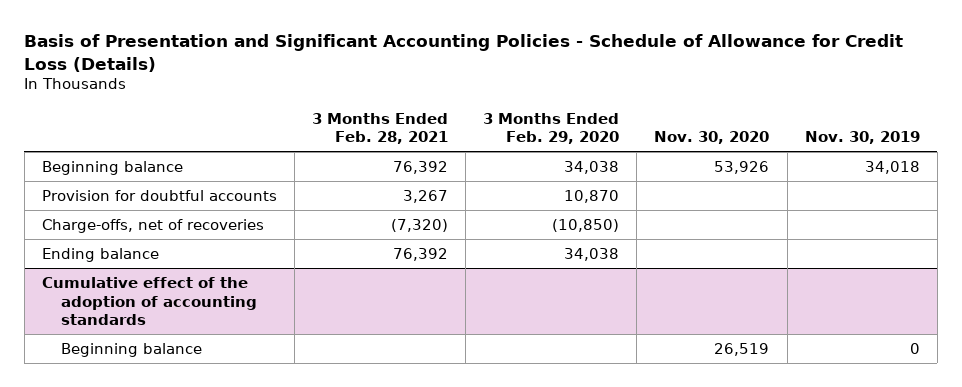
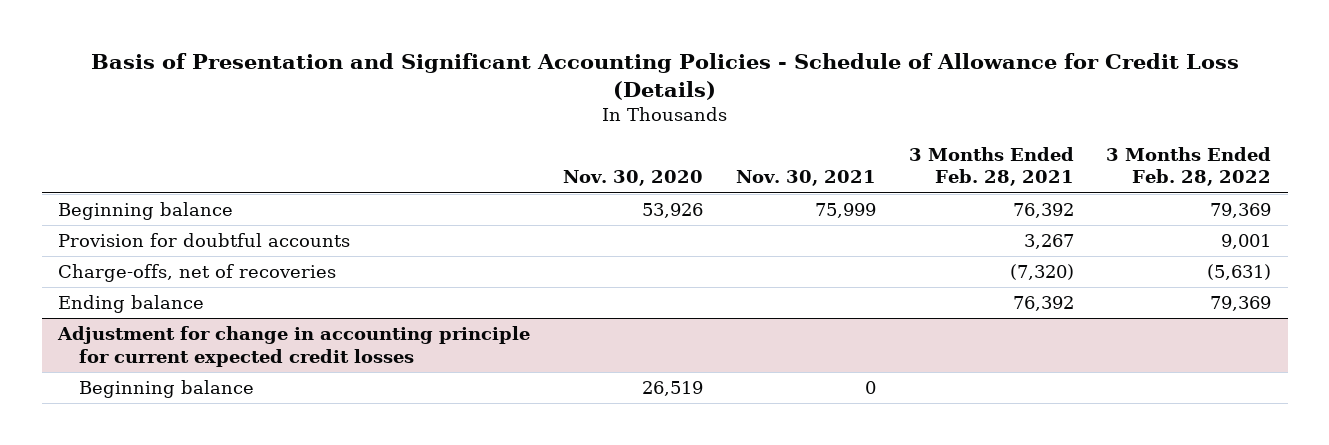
[483,112,620,145] 3 Months Ended Feb. 29, 2020 -> none
[804,131,920,145] Nov. 30, 2019 -> none
none -> [735,170,876,187] Nov. 30, 2021
none -> [1106,146,1272,187] 3 Months Ended Feb. 28, 2022
[41,276,257,326] Cumulative effect of the adoption of accounting standards -> [56,326,530,367] Adjustment for change in accounting principle for current expected credit losses

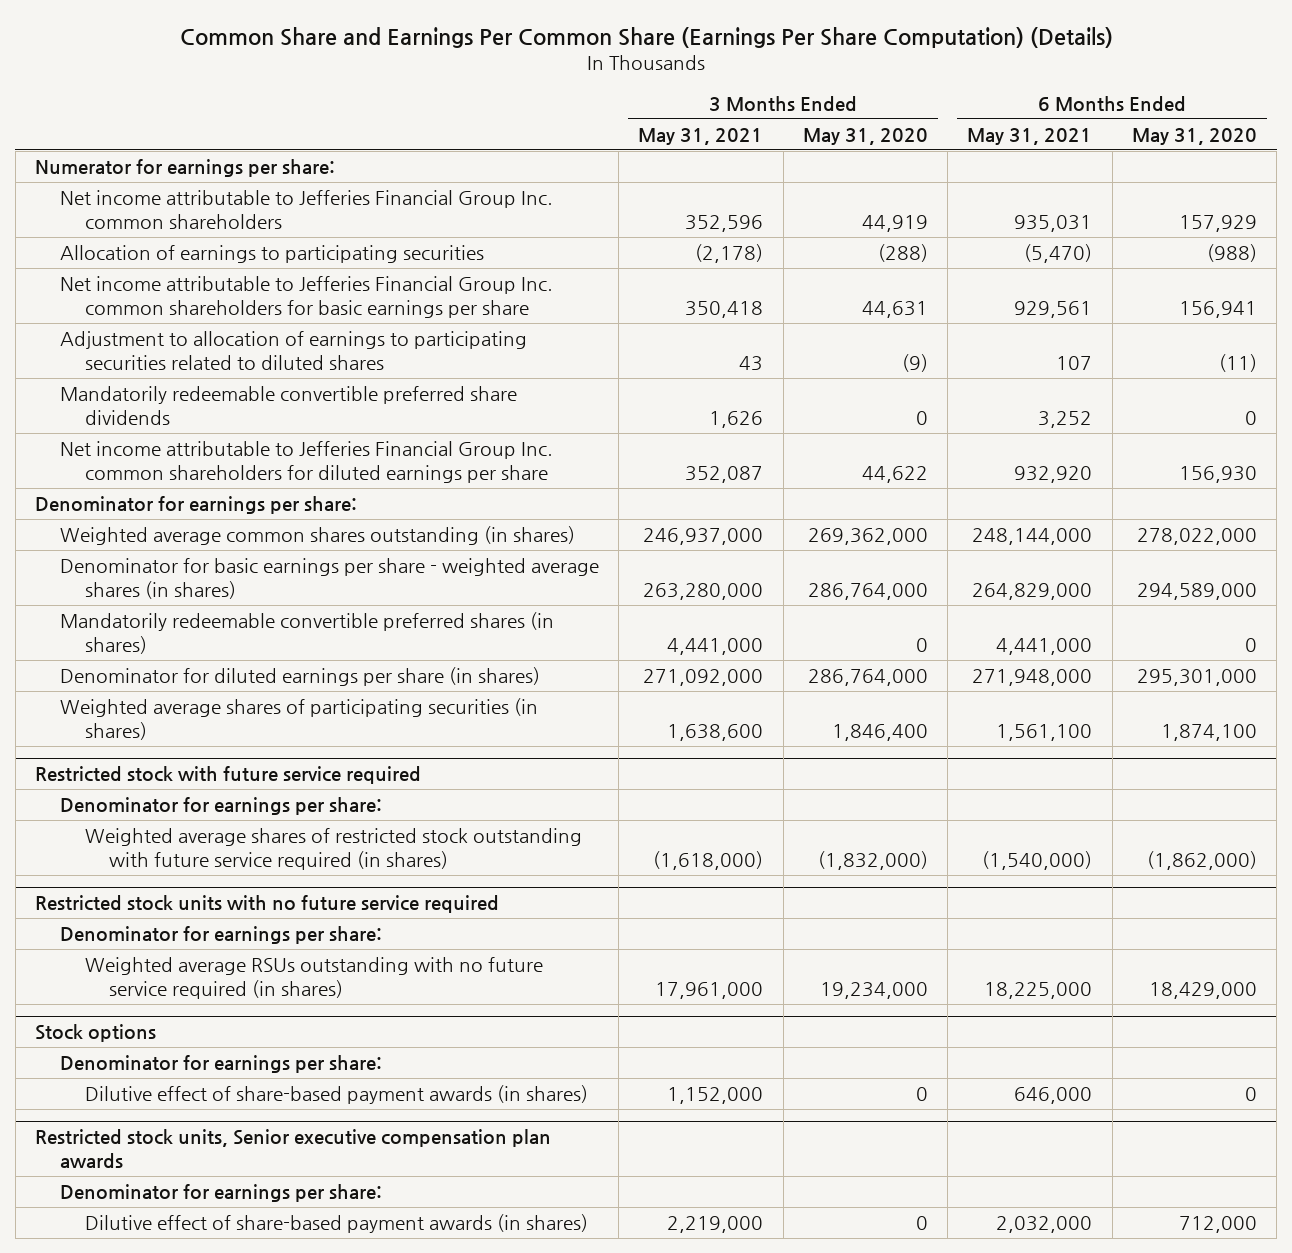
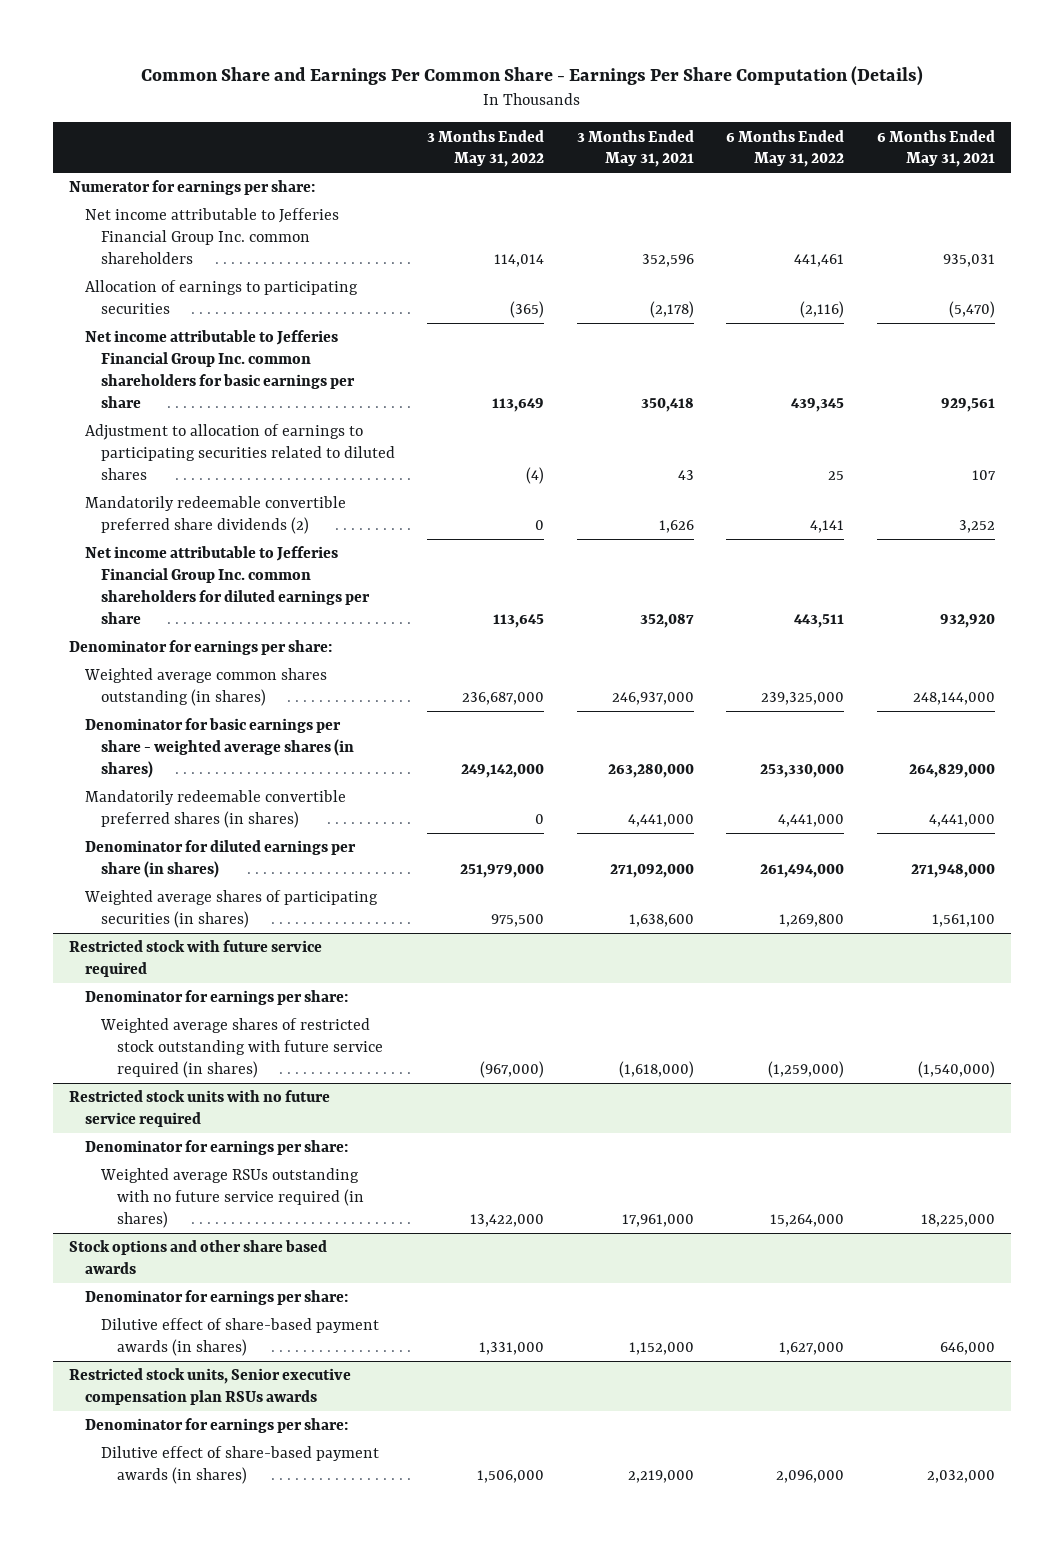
[179,27,1113,49] Common Share and Earnings Per Common Share (Earnings Per Share Computation) (Details) -> [140,65,923,86] Common Share and Earnings Per Common Share - Earnings Per Share Computation (Details)
[802,127,928,145] May 31, 2020 -> none
[1131,127,1257,145] May 31, 2020 -> none
none -> [427,129,545,168] 3 Months Ended May 31, 2022
none -> [726,129,845,168] 6 Months Ended May 31, 2022
[59,385,517,426] Mandatorily redeemable convertible preferred share dividends -> [84,496,346,535] Mandatorily redeemable convertible preferred share dividends (2)
[34,1024,156,1043] Stock options -> none
none -> [69,1240,328,1275] Stock options and other share based awards
[34,1129,551,1169] Restricted stock units, Senior executive compensation plan awards -> [69,1368,352,1406] Restricted stock units, Senior executive compensation plan RSUs awards

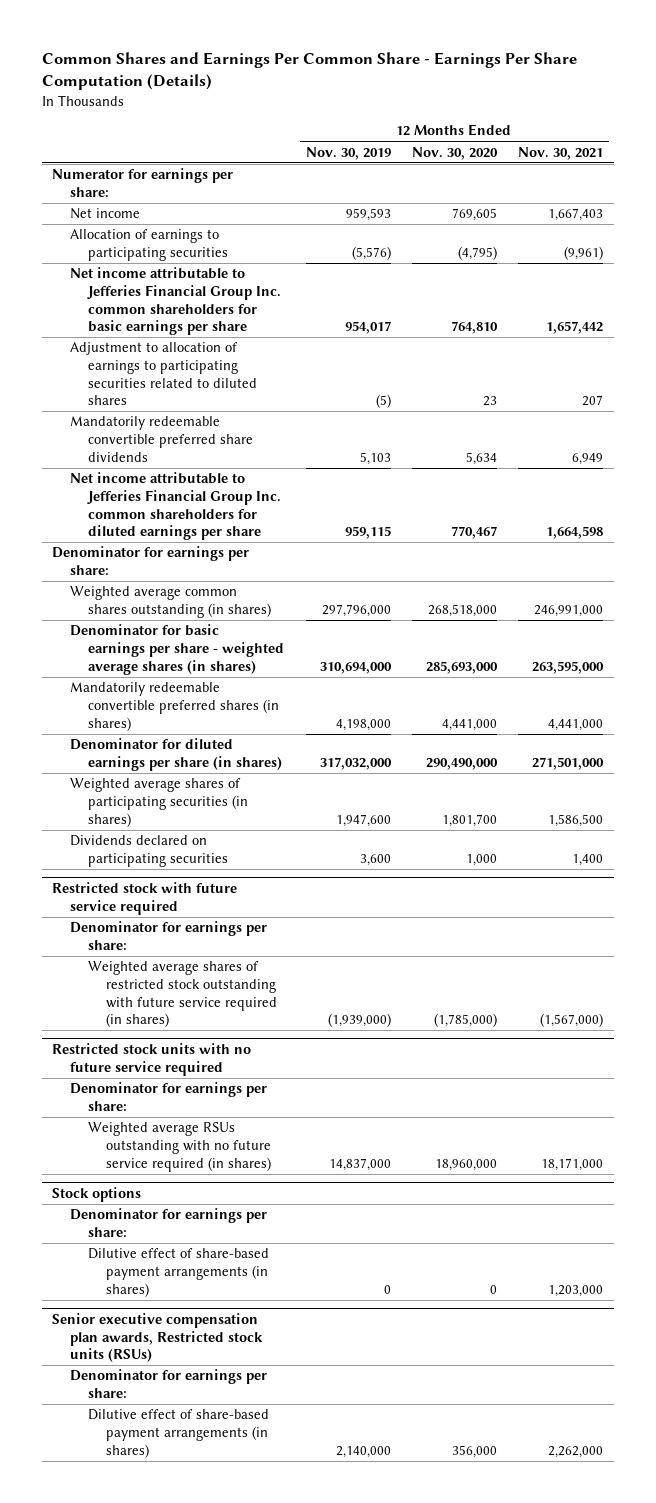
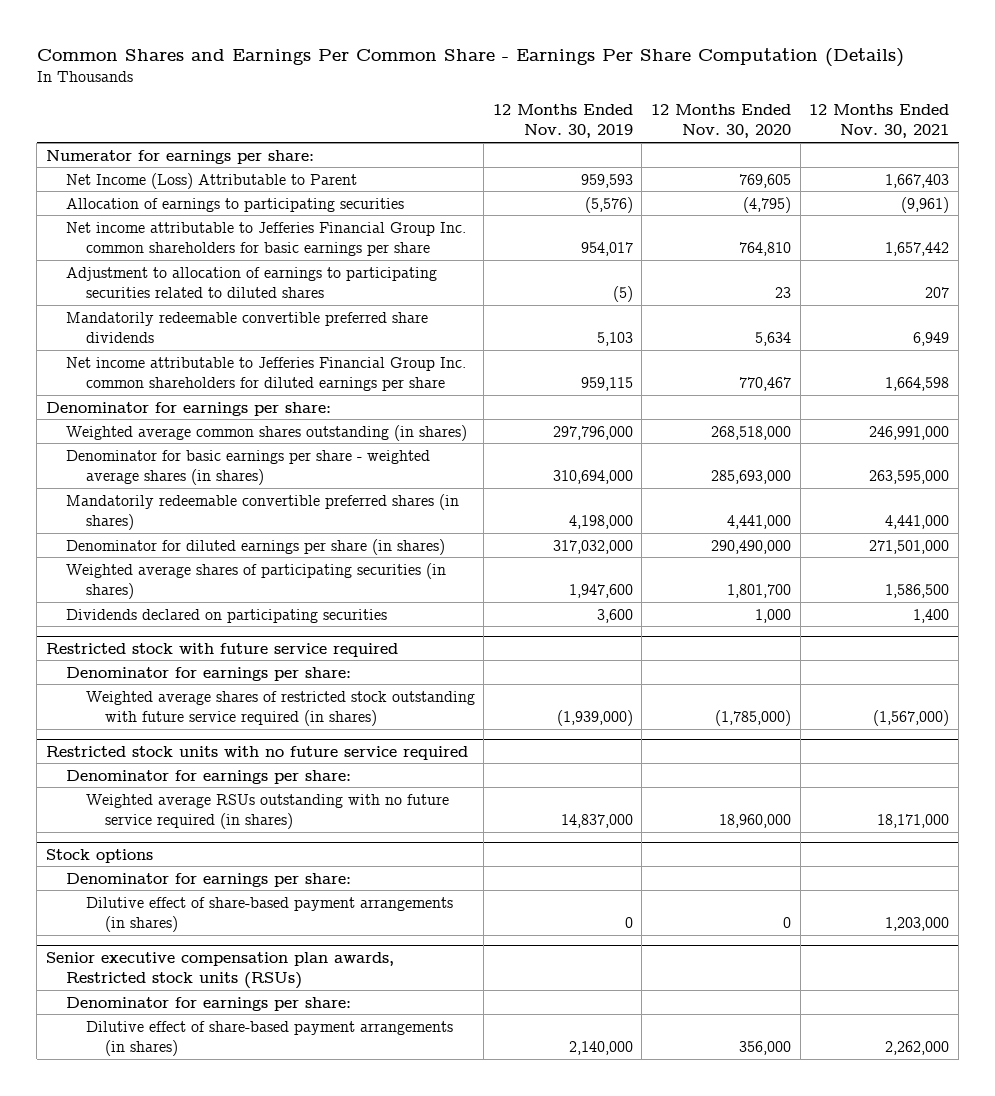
[70,208,141,220] Net income -> [65,172,357,189] Net Income (Loss) Attributable to Parent

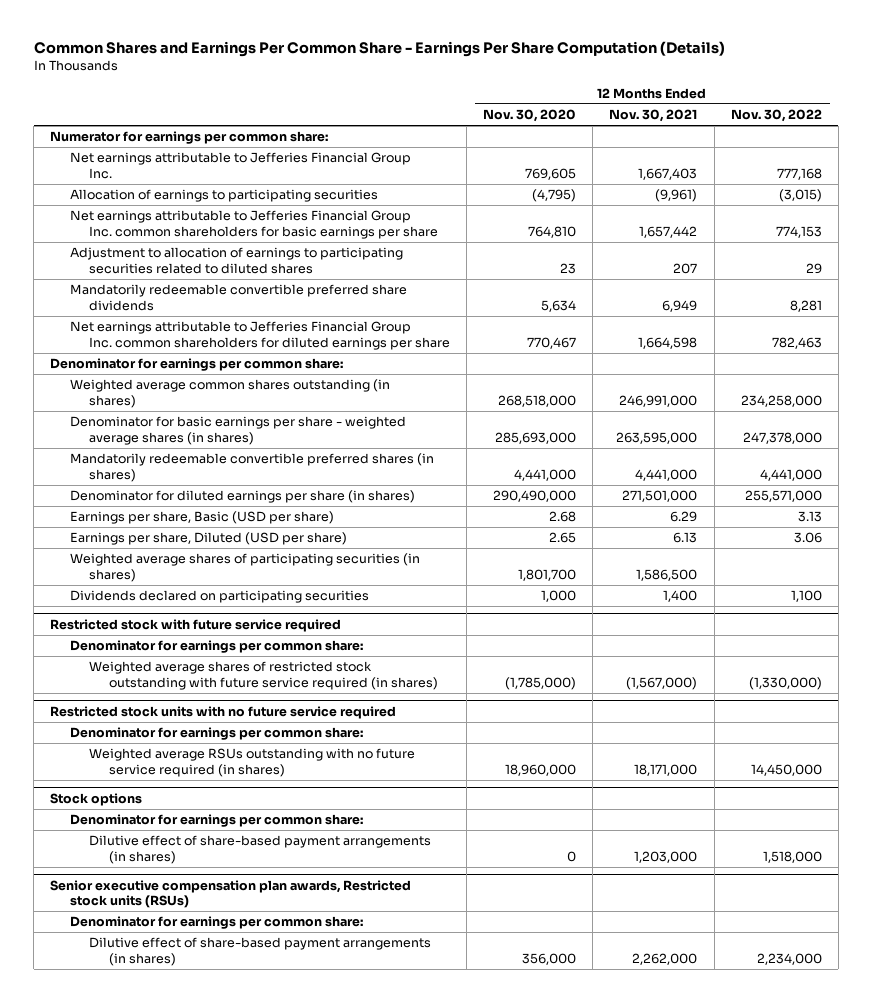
[492,104,633,139] 12 Months Ended Nov. 30, 2019 -> none
none -> [730,109,822,123] Nov. 30, 2022
[45,149,314,164] Numerator for earnings per share: -> [50,131,329,145] Numerator for earnings per common share:
[65,172,357,189] Net Income (Loss) Attributable to Parent -> [69,152,411,179] Net earnings attributable to Jefferies Financial Group Inc.
[65,221,466,256] Net income attributable to Jefferies Financial Group Inc. common shareholders for basic earnings per share -> [69,210,439,239] Net earnings attributable to Jefferies Financial Group Inc. common shareholders for basic earnings per share
[65,356,466,391] Net income attributable to Jefferies Financial Group Inc. common shareholders for diluted earnings per share -> [69,321,451,350] Net earnings attributable to Jefferies Financial Group Inc. common shareholders for diluted earnings per share
[45,401,331,416] Denominator for earnings per share: -> [50,358,344,372] Denominator for earnings per common share:
none -> [69,511,334,525] Earnings per share, Basic (USD per share)
none -> [69,532,347,546] Earnings per share, Diluted (USD per share)
[65,666,351,681] Denominator for earnings per share: -> [69,640,363,654] Denominator for earnings per common share:
[65,769,351,784] Denominator for earnings per share: -> [69,727,363,741] Denominator for earnings per common share:
[65,872,351,887] Denominator for earnings per share: -> [69,814,363,828] Denominator for earnings per common share:
[65,996,351,1011] Denominator for earnings per share: -> [69,916,363,930] Denominator for earnings per common share:

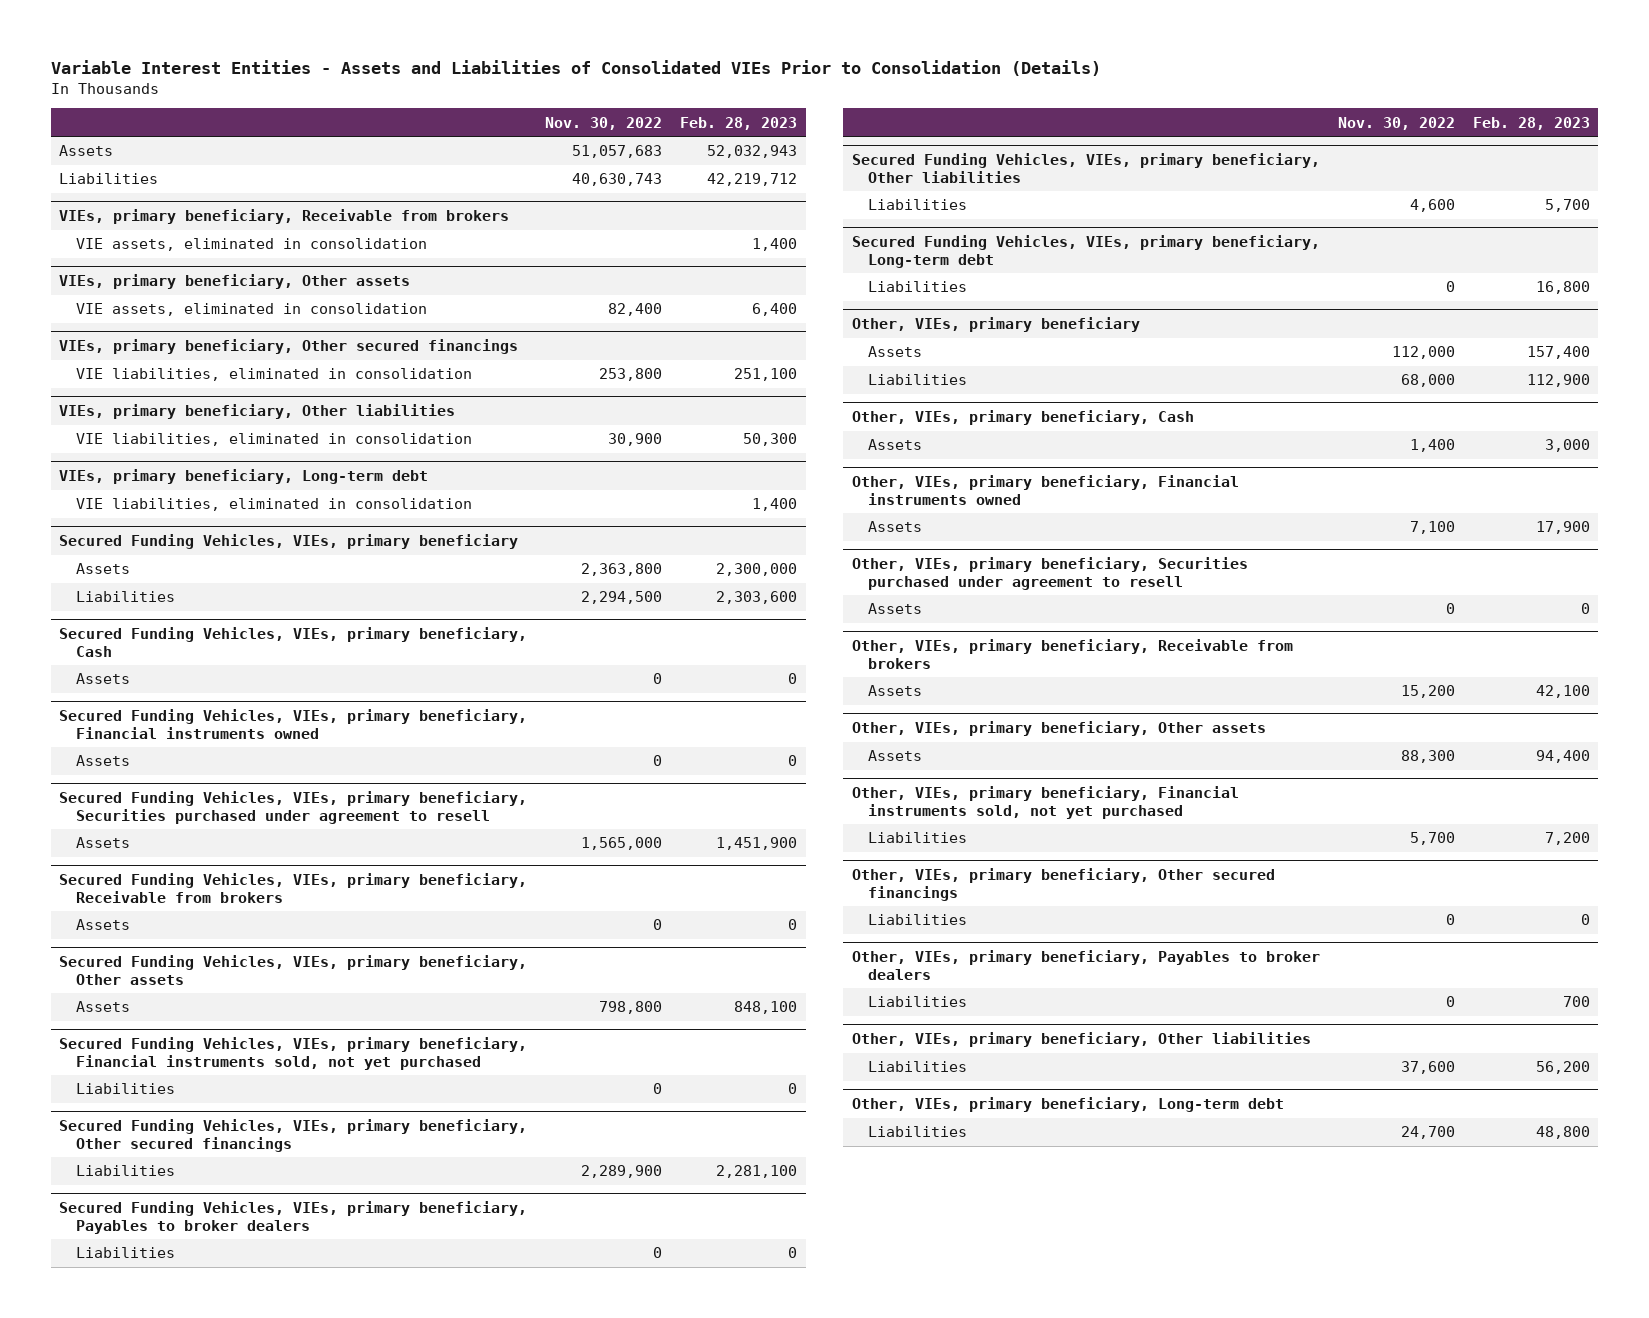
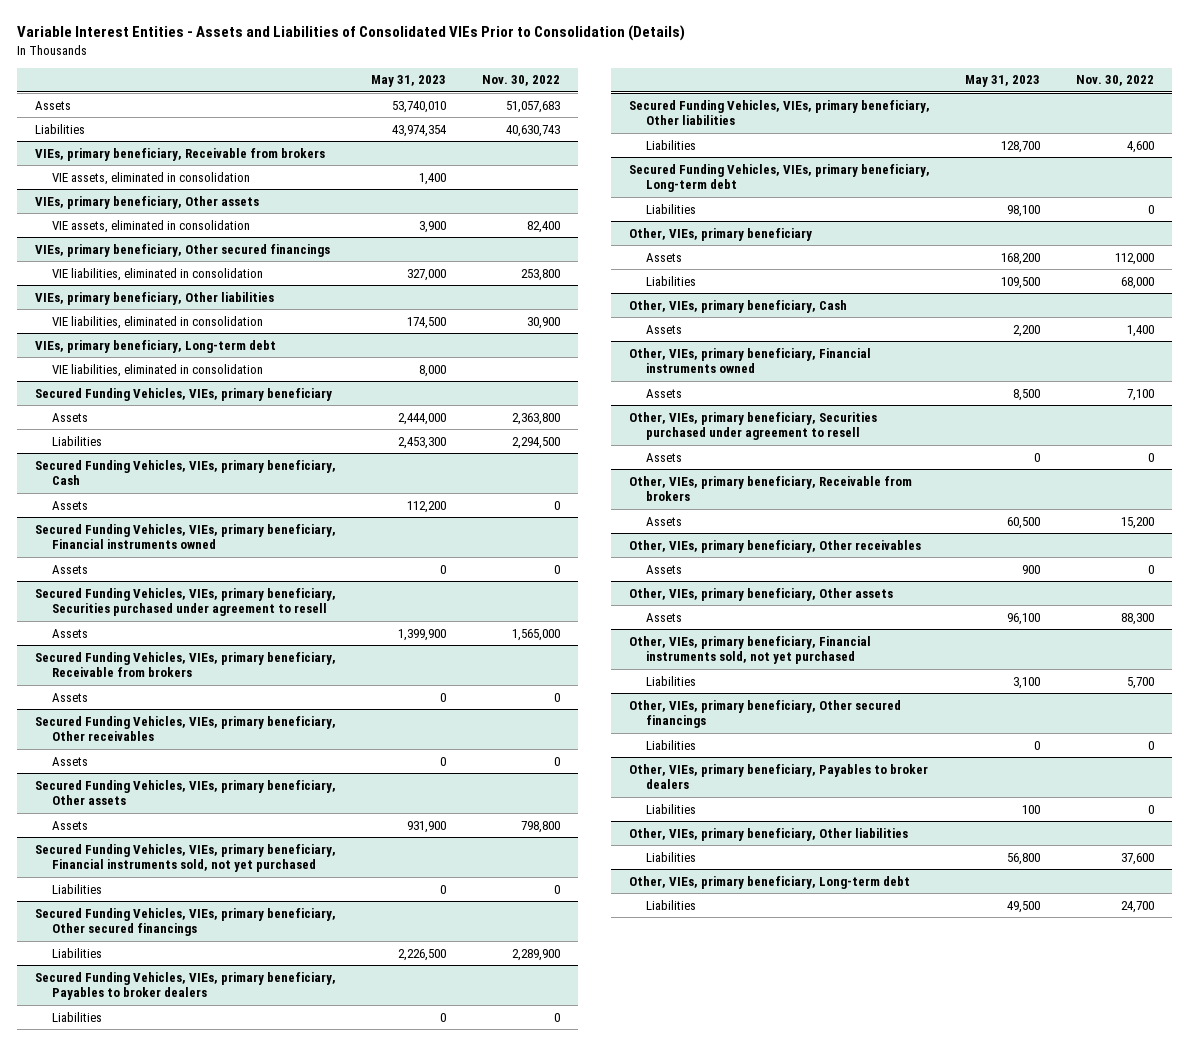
[680,116,798,130] Feb. 28, 2023 -> none
none -> [371,75,447,88] May 31, 2023
none -> [34,715,336,742] Secured Funding Vehicles, VIEs, primary beneficiary, Other receivables
none -> [51,756,88,766] Assets
none -> [628,539,921,553] Other, VIEs, primary beneficiary, Other receivables
none -> [645,564,682,574] Assets

